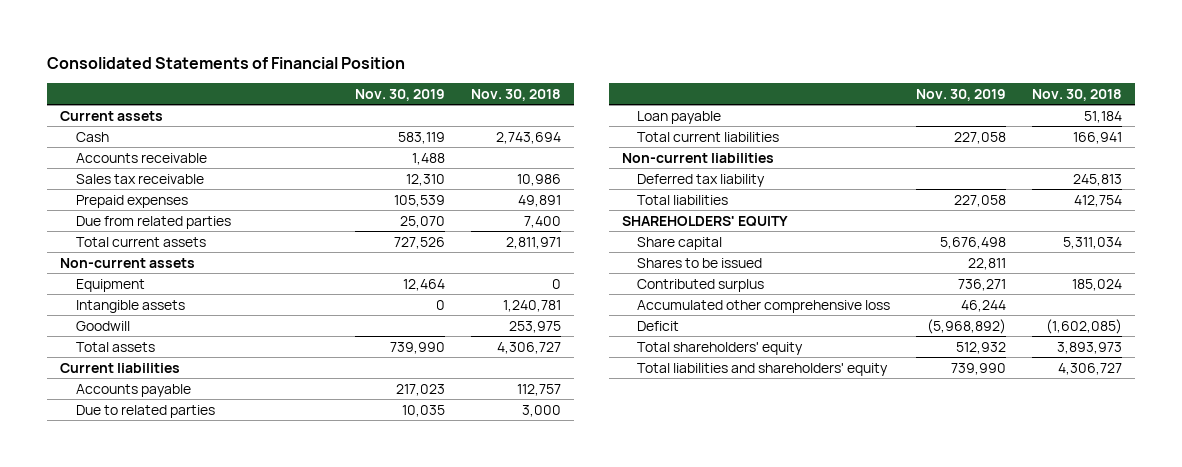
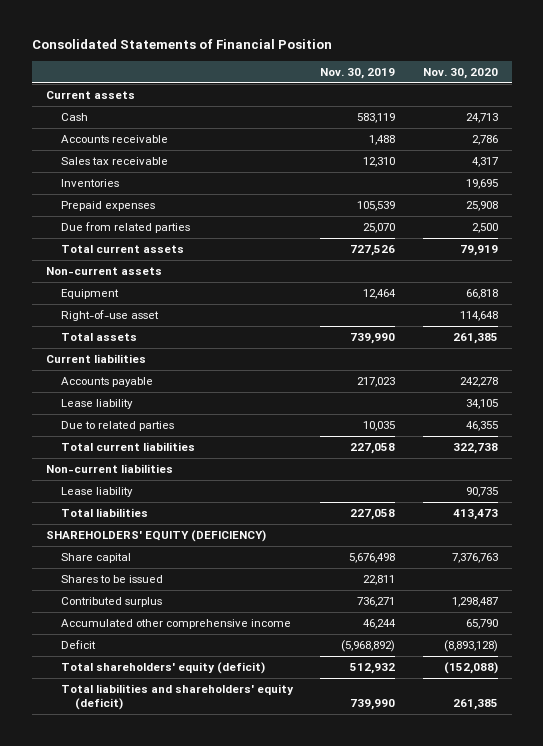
[470,88,561,101] Nov. 30, 2018 -> none
none -> [422,67,498,79] Nov. 30, 2020
none -> [60,179,119,188] Inventories
[75,299,185,313] Intangible assets -> none
[75,320,130,331] Goodwill -> none
none -> [60,310,159,322] Right-of-use asset
none -> [60,399,133,410] Lease liability
[637,110,722,124] Loan payable -> none
[637,173,766,187] Deferred tax liability -> none
none -> [60,487,133,498] Lease liability
[621,215,788,227] SHAREHOLDERS' EQUITY -> [45,530,266,543] SHAREHOLDERS' EQUITY (DEFICIENCY)
[637,299,891,313] Accumulated other comprehensive loss -> [60,619,291,630] Accumulated other comprehensive income
[637,341,804,355] Total shareholders' equity -> [60,662,265,675] Total shareholders' equity (deficit)
[637,362,889,376] Total liabilities and shareholders' equity -> [60,684,294,710] Total liabilities and shareholders' equity (deficit)

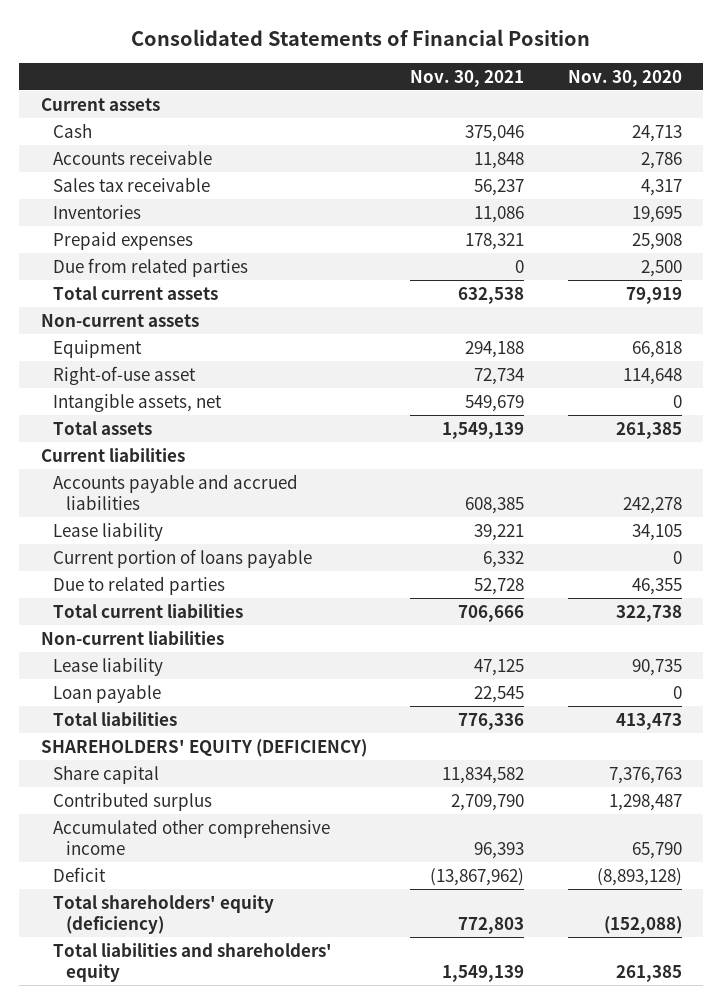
[320,67,396,79] Nov. 30, 2019 -> none
none -> [410,69,525,87] Nov. 30, 2021
none -> [53,392,223,412] Intangible assets, net
[60,377,153,388] Accounts payable -> [53,473,299,511] Accounts payable and accrued liabilities
none -> [53,548,313,568] Current portion of loans payable
none -> [53,683,162,703] Loan payable
[60,575,163,584] Shares to be issued -> none
[60,662,265,675] Total shareholders' equity (deficit) -> [53,894,275,935] Total shareholders' equity (deficiency)
[60,684,294,710] Total liabilities and shareholders' equity (deficit) -> [53,942,333,983] Total liabilities and shareholders' equity

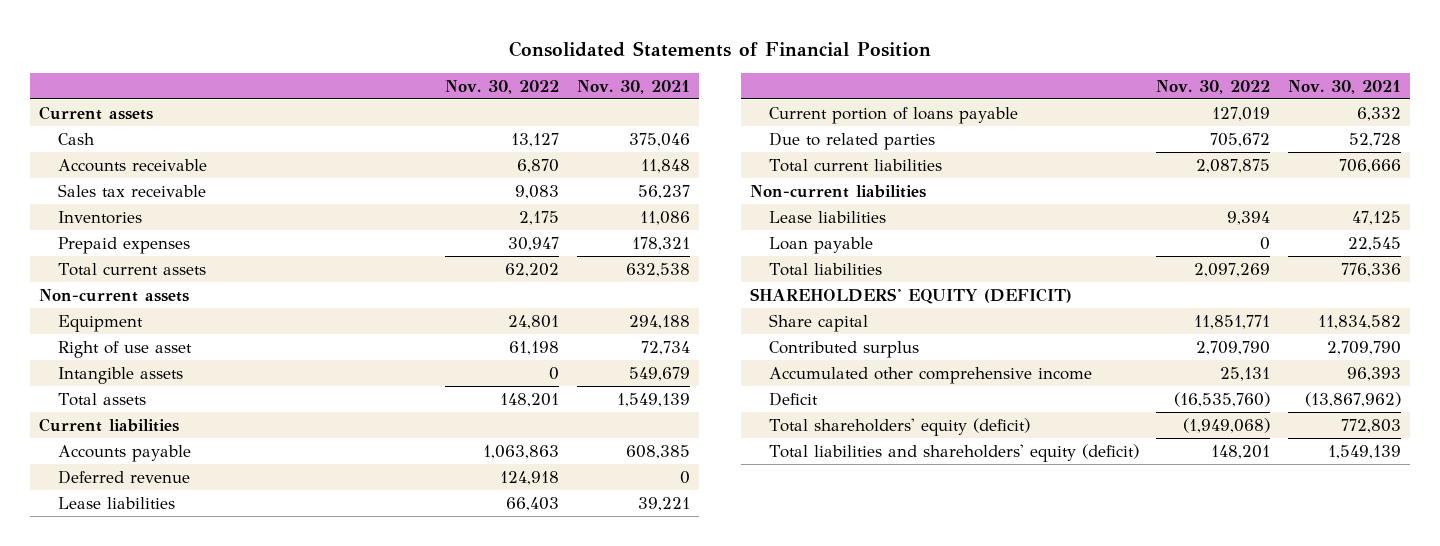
[567,69,682,87] Nov. 30, 2020 -> none
none -> [445,79,560,94] Nov. 30, 2022
[53,257,249,277] Due from related parties -> none
[53,365,197,385] Right-of-use asset -> [57,340,192,358] Right of use asset
[53,392,223,412] Intangible assets, net -> [57,366,183,384] Intangible assets
[53,473,299,511] Accounts payable and accrued liabilities -> [57,444,191,462] Accounts payable
none -> [57,469,190,484] Deferred revenue
[53,521,164,541] Lease liability -> [57,496,175,509] Lease liabilities
[53,656,164,676] Lease liability -> [768,210,886,223] Lease liabilities
[40,738,367,757] SHAREHOLDERS' EQUITY (DEFICIENCY) -> [749,287,1072,304] SHAREHOLDERS' EQUITY (DEFICIT)
[53,894,275,935] Total shareholders' equity (deficiency) -> [768,417,1030,436] Total shareholders' equity (deficit)
[53,942,333,983] Total liabilities and shareholders' equity -> [768,443,1139,462] Total liabilities and shareholders' equity (deficit)

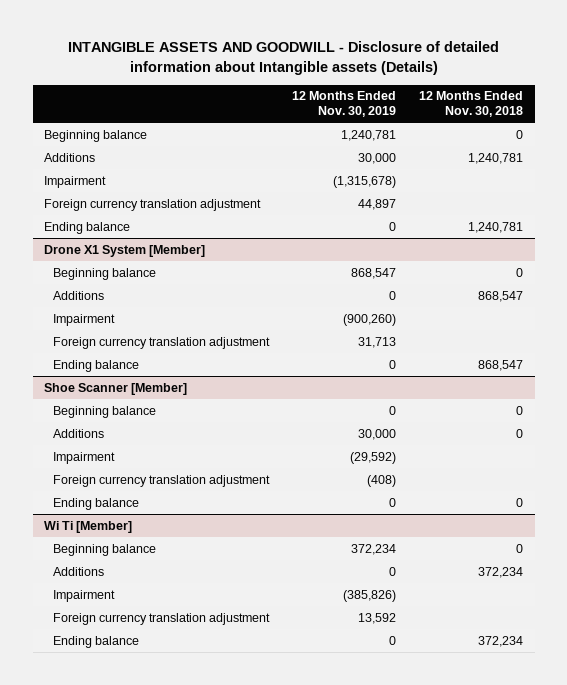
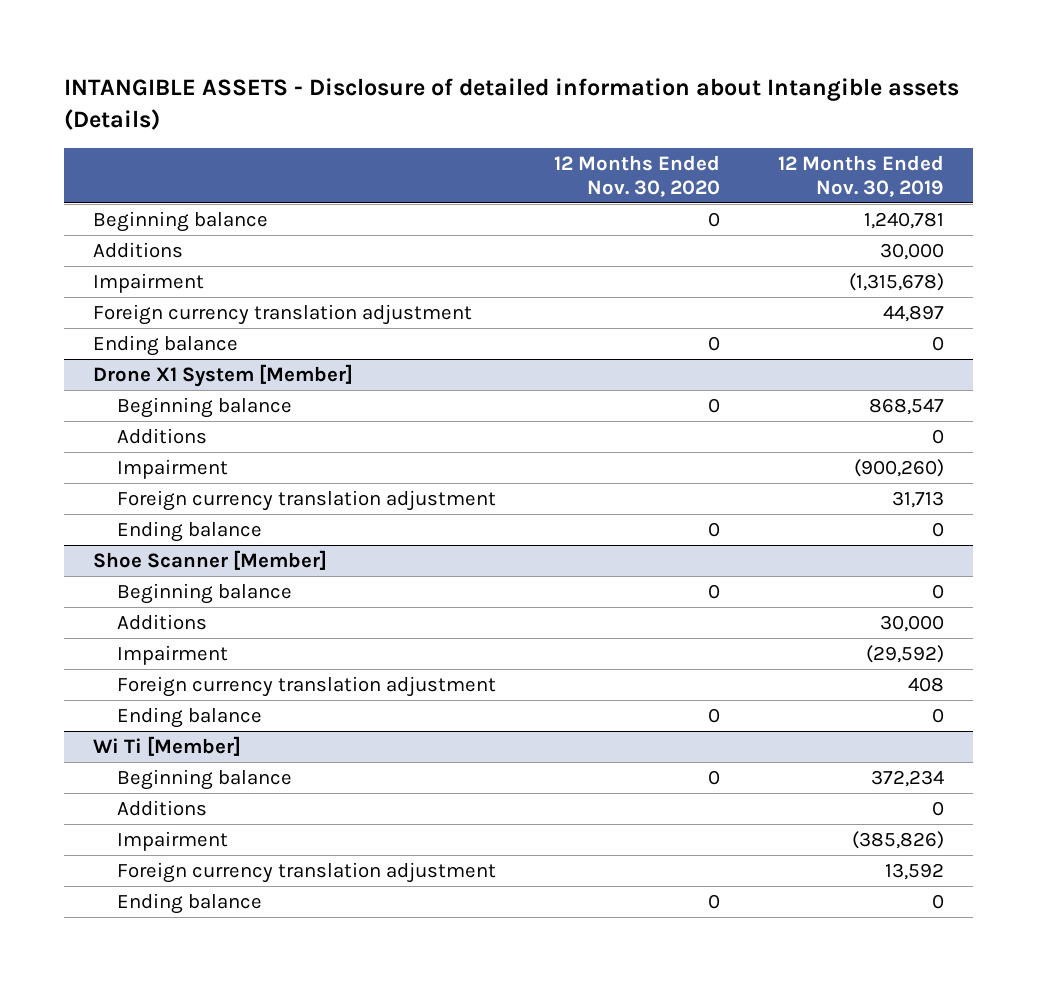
[67,41,499,75] INTANGIBLE ASSETS AND GOODWILL - Disclosure of detailed information about Intangible assets (Details) -> [63,78,959,131] INTANGIBLE ASSETS - Disclosure of detailed information about Intangible assets (Details)
[419,91,524,118] 12 Months Ended Nov. 30, 2018 -> none
none -> [554,154,721,197] 12 Months Ended Nov. 30, 2020
[367,474,397,487] (408) -> [908,677,945,693] 408

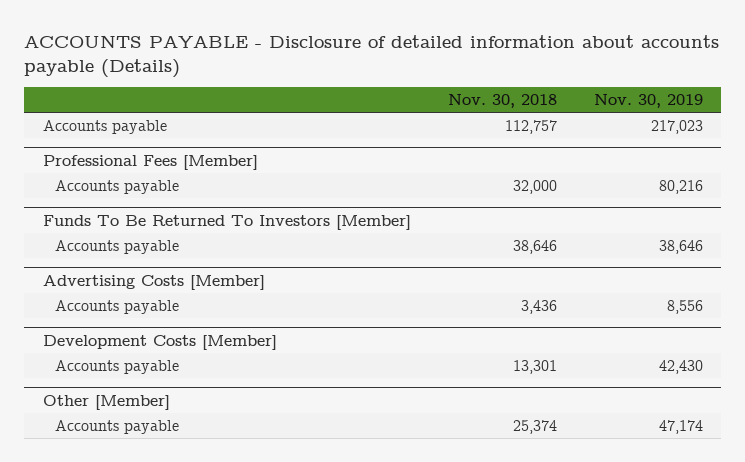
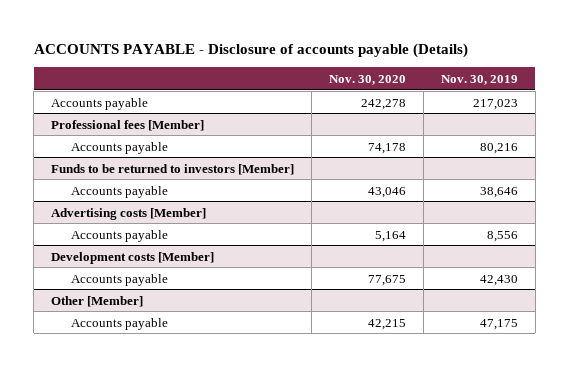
[24,35,720,79] ACCOUNTS PAYABLE - Disclosure of detailed information about accounts payable (Details) -> [33,43,468,59] ACCOUNTS PAYABLE - Disclosure of accounts payable (Details)
[447,94,557,109] Nov. 30, 2018 -> none
none -> [329,74,407,85] Nov. 30, 2020
[42,154,258,170] Professional Fees [Member] -> [51,119,205,131] Professional fees [Member]
[42,214,411,230] Funds To Be Returned To Investors [Member] -> [51,163,295,175] Funds to be returned to investors [Member]
[42,274,265,290] Advertising Costs [Member] -> [51,207,207,220] Advertising costs [Member]
[42,334,277,350] Development Costs [Member] -> [51,251,215,264] Development costs [Member]
[658,419,703,434] 47,174 -> [480,318,519,330] 47,175

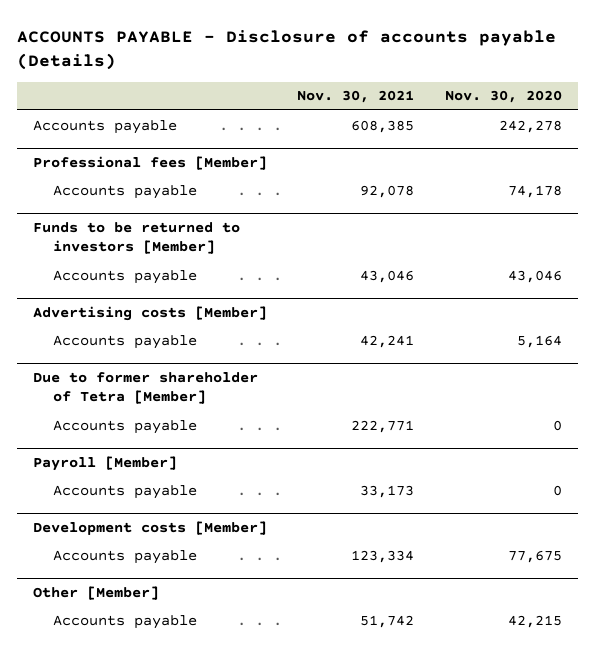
[441,74,519,85] Nov. 30, 2019 -> none
none -> [297,90,415,104] Nov. 30, 2021
none -> [32,372,258,405] Due to former shareholder of Tetra [Member]
none -> [52,419,197,434] Accounts payable
none -> [32,456,177,472] Payroll [Member]
none -> [52,484,197,499] Accounts payable

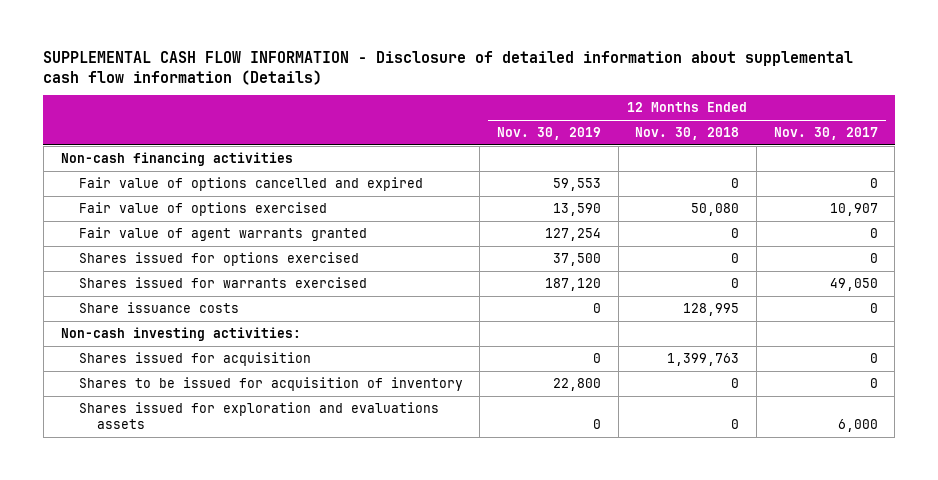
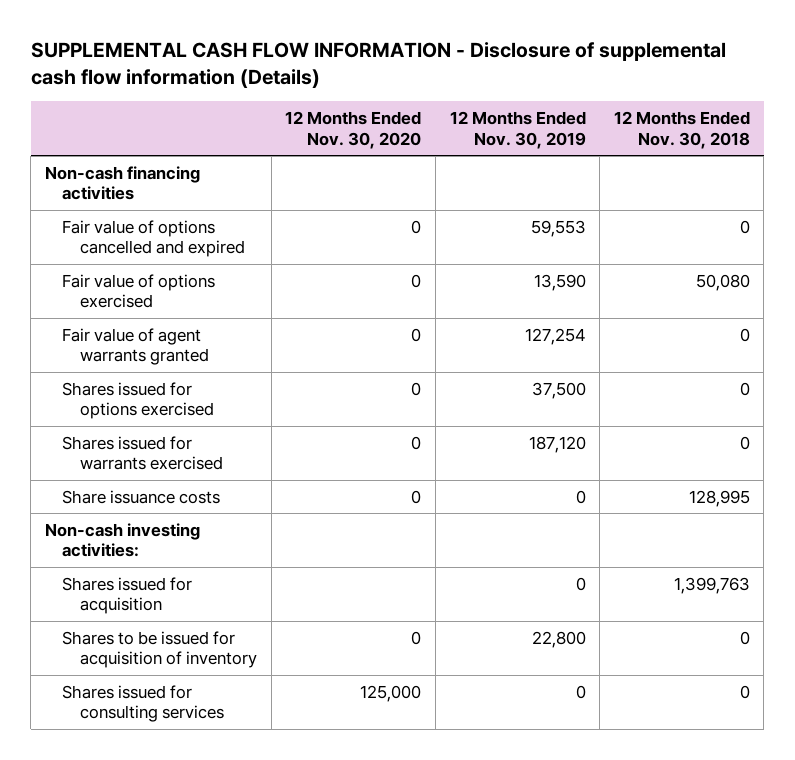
[43,50,854,85] SUPPLEMENTAL CASH FLOW INFORMATION - Disclosure of detailed information about supplemental cash flow information (Details) -> [30,42,726,89] SUPPLEMENTAL CASH FLOW INFORMATION - Disclosure of supplemental cash flow information (Details)
[773,127,878,141] Nov. 30, 2017 -> none
none -> [285,110,422,149] 12 Months Ended Nov. 30, 2020
[78,402,439,430] Shares issued for exploration and evaluations assets -> none
none -> [62,684,225,723] Shares issued for consulting services

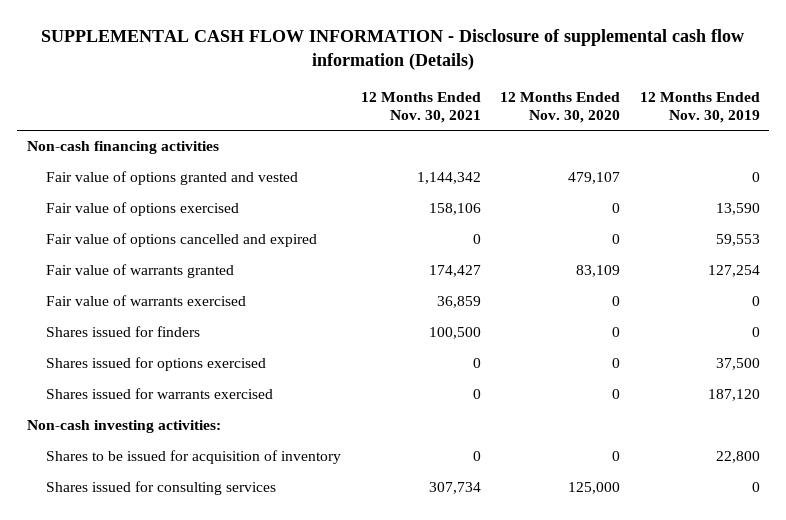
[613,110,750,149] 12 Months Ended Nov. 30, 2018 -> none
none -> [360,91,481,124] 12 Months Ended Nov. 30, 2021
none -> [46,171,299,186] Fair value of options granted and vested
[62,219,246,258] Fair value of options cancelled and expired -> [46,233,318,248] Fair value of options cancelled and expired
[62,327,210,366] Fair value of agent warrants granted -> [46,264,235,279] Fair value of warrants granted
[411,327,422,342] 0 -> [576,265,621,278] 83,109
none -> [46,295,247,307] Fair value of warrants exercised
none -> [46,326,201,338] Shares issued for finders
[62,489,221,504] Share issuance costs -> none
[62,576,193,615] Shares issued for acquisition -> none

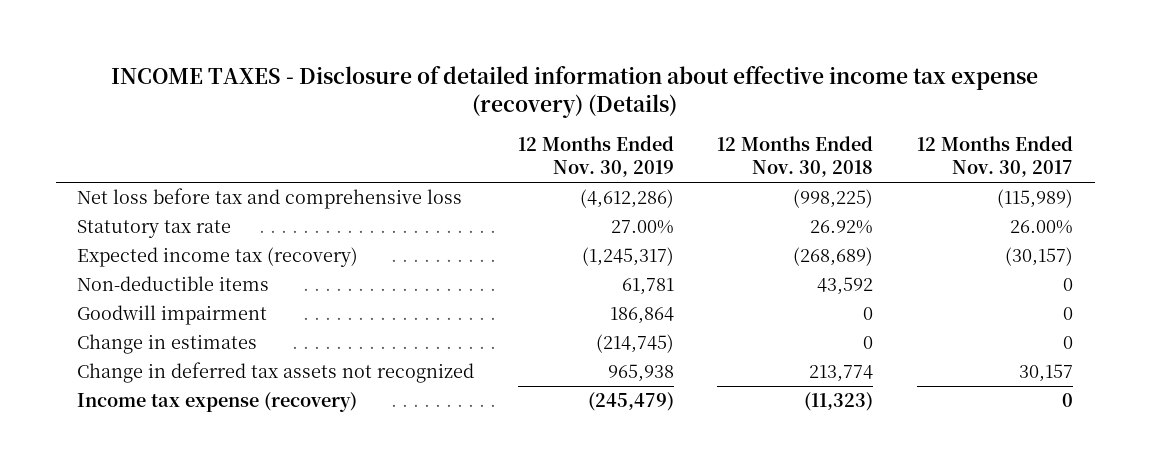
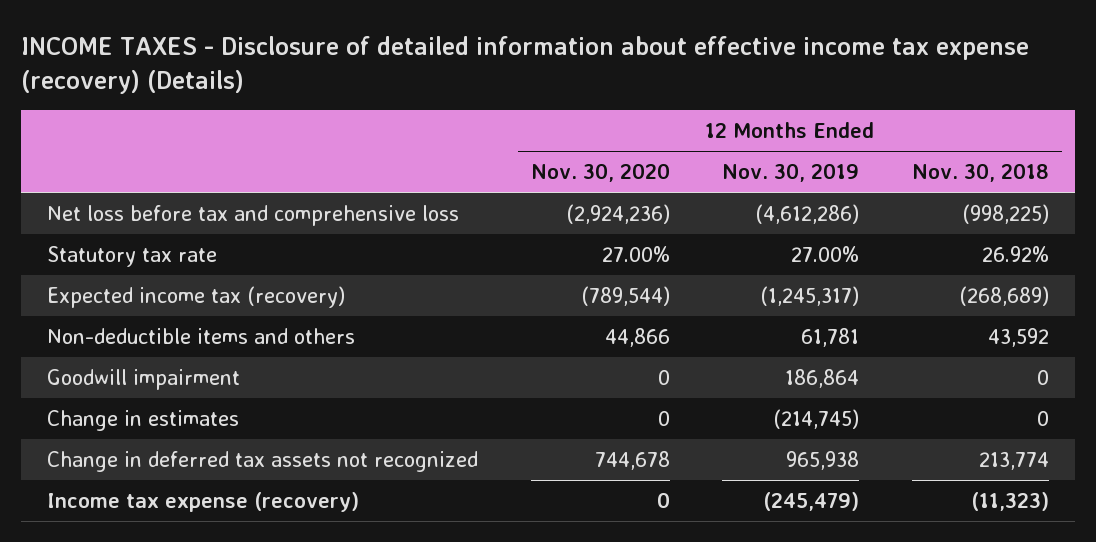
[917,136,1074,178] 12 Months Ended Nov. 30, 2017 -> none
none -> [530,163,670,183] Nov. 30, 2020
[77,276,270,292] Non-deductible items -> [47,327,356,344] Non-deductible items and others

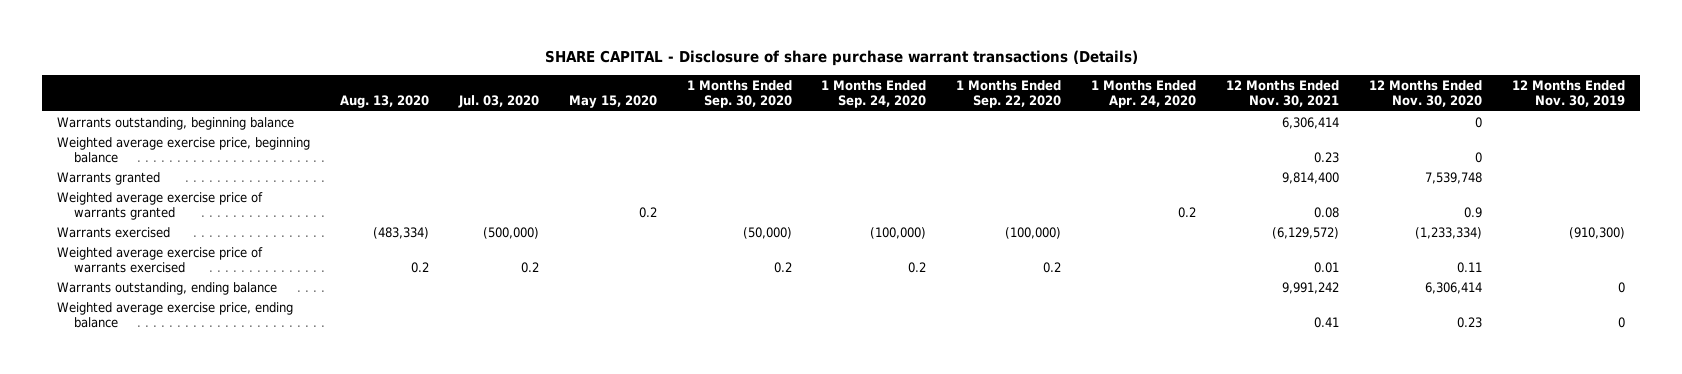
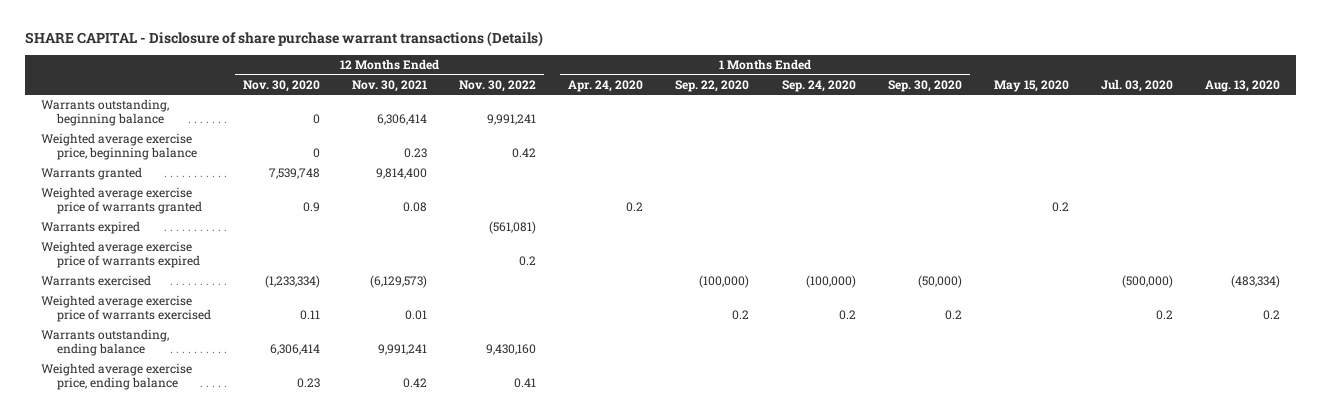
[1511,79,1625,108] 12 Months Ended Nov. 30, 2019 -> none
none -> [459,79,537,92] Nov. 30, 2022
none -> [40,221,140,235] Warrants expired
none -> [40,241,200,269] Weighted average exercise price of warrants expired
[1271,226,1339,239] (6,129,572) -> [370,275,428,289] (6,129,573)
[1281,281,1339,294] 9,991,242 -> [378,344,428,356] 9,991,241
[1313,317,1339,329] 0.41 -> [403,378,428,389] 0.42

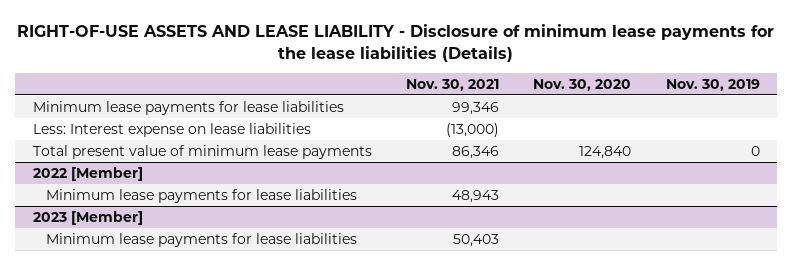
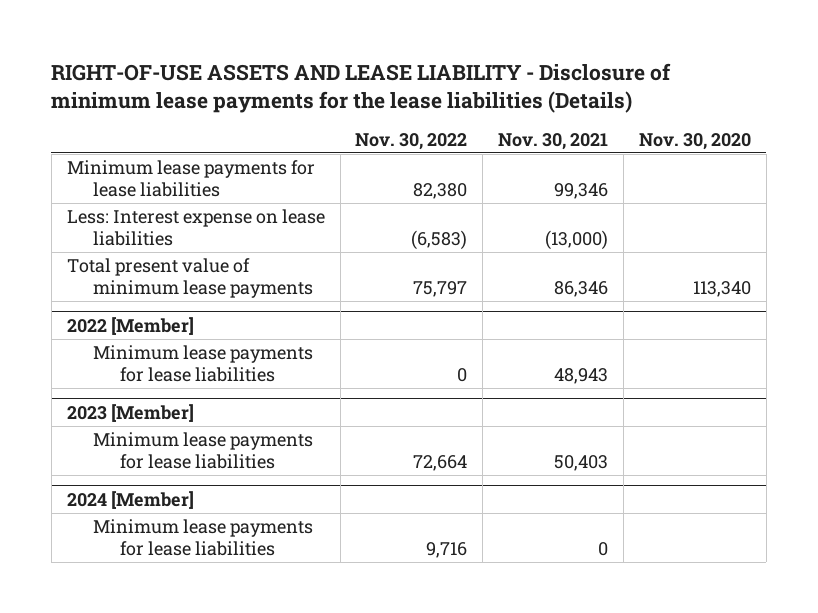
[665,78,760,91] Nov. 30, 2019 -> none
none -> [355,132,468,150] Nov. 30, 2022
[579,145,632,159] 124,840 -> [692,280,751,297] 113,340
none -> [66,490,194,509] 2024 [Member]
none -> [93,518,314,556] Minimum lease payments for lease liabilities

